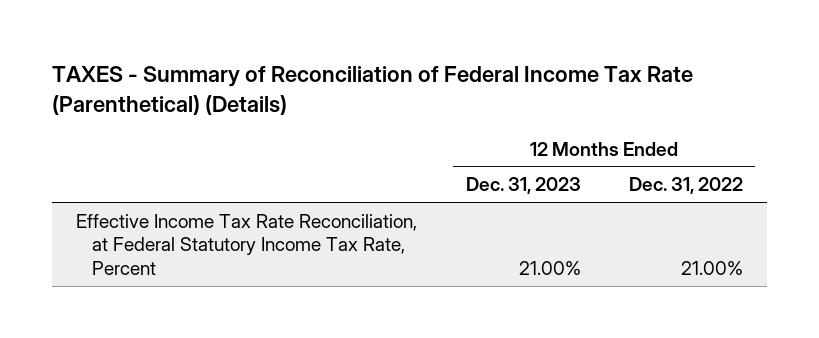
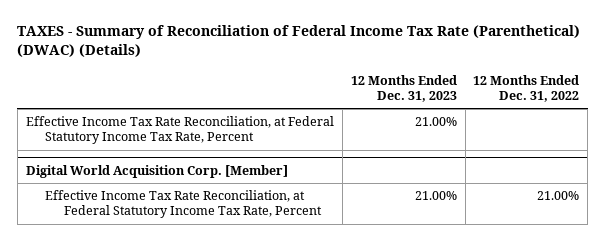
[52,65,694,115] TAXES - Summary of Reconciliation of Federal Income Tax Rate (Parenthetical) (Details) -> [17,25,581,58] TAXES - Summary of Reconciliation of Federal Income Tax Rate (Parenthetical) (DWAC) (Details)
none -> [25,116,334,145] Effective Income Tax Rate Reconciliation, at Federal Statutory Income Tax Rate, Percent
none -> [25,164,288,178] Digital World Acquisition Corp. [Member]

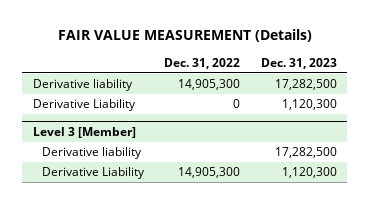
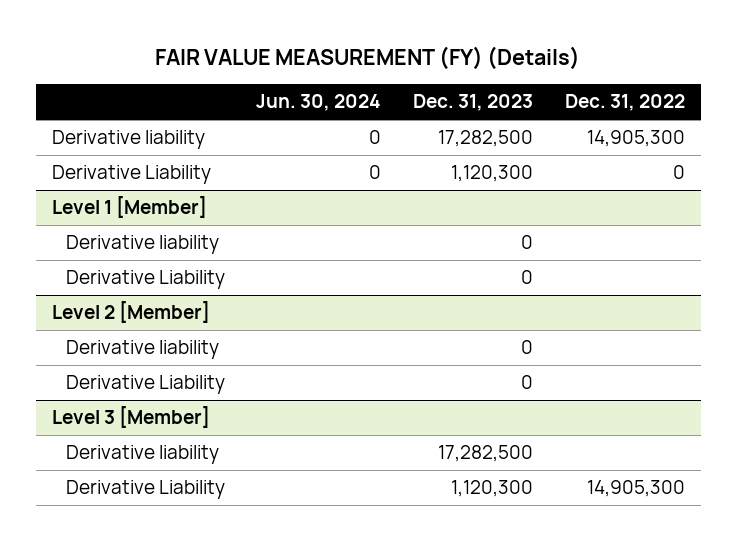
[57,29,312,43] FAIR VALUE MEASUREMENT (Details) -> [155,46,581,71] FAIR VALUE MEASUREMENT (FY) (Details)
none -> [256,94,382,112] Jun. 30, 2024
none -> [51,196,207,219] Level 1 [Member]
none -> [65,235,219,255] Derivative liability
none -> [65,270,225,290] Derivative Liability
none -> [51,301,210,324] Level 2 [Member]
none -> [65,340,219,360] Derivative liability
none -> [65,375,225,395] Derivative Liability

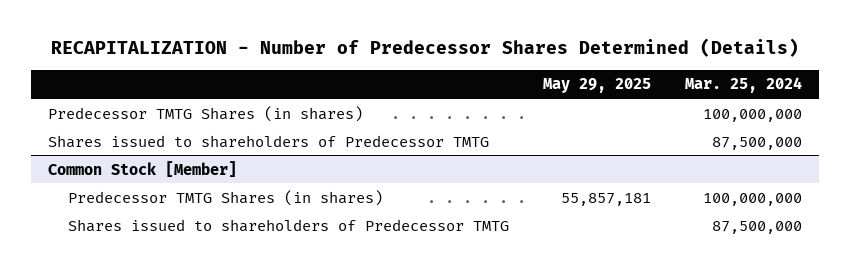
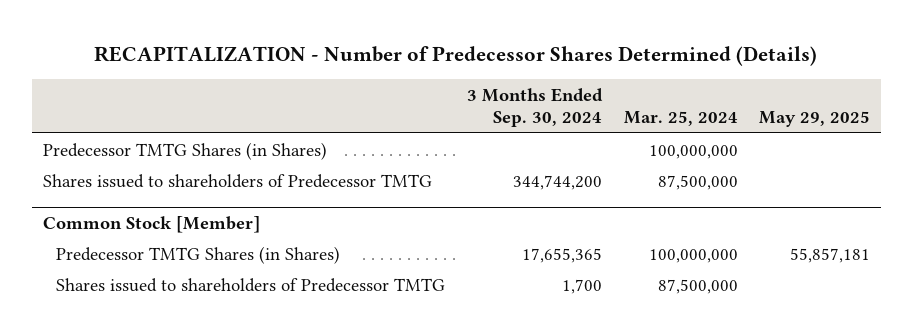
none -> [467,87,604,128] 3 Months Ended Sep. 30, 2024
[47,105,363,122] Predecessor TMTG Shares (in shares) -> [42,141,327,160] Predecessor TMTG Shares (in Shares)
[68,189,384,206] Predecessor TMTG Shares (in shares) -> [56,245,341,264] Predecessor TMTG Shares (in Shares)

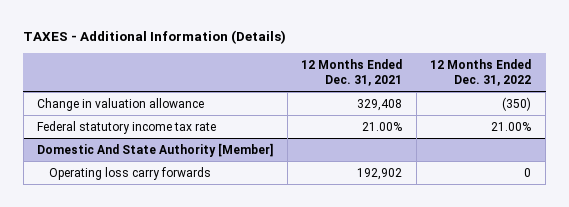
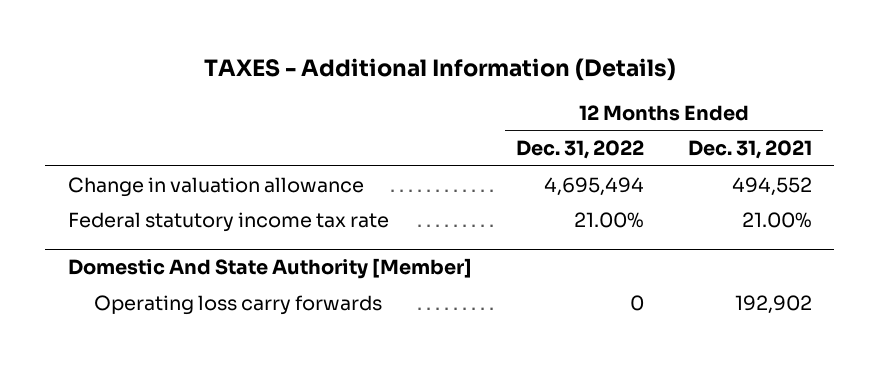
[357,98,403,111] 329,408 -> [732,176,813,196] 494,552
[502,96,532,111] (350) -> [543,176,644,196] 4,695,494

